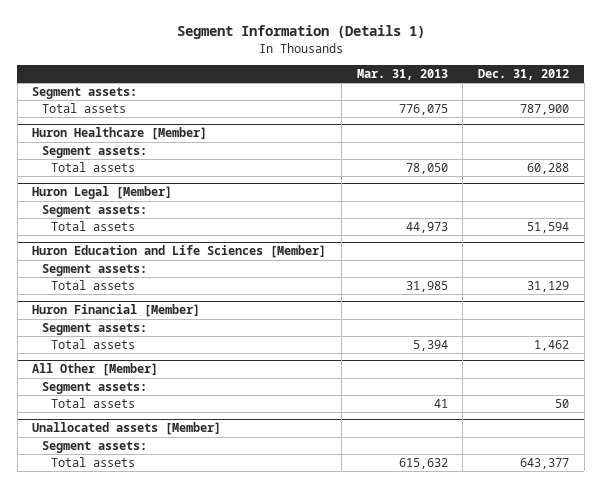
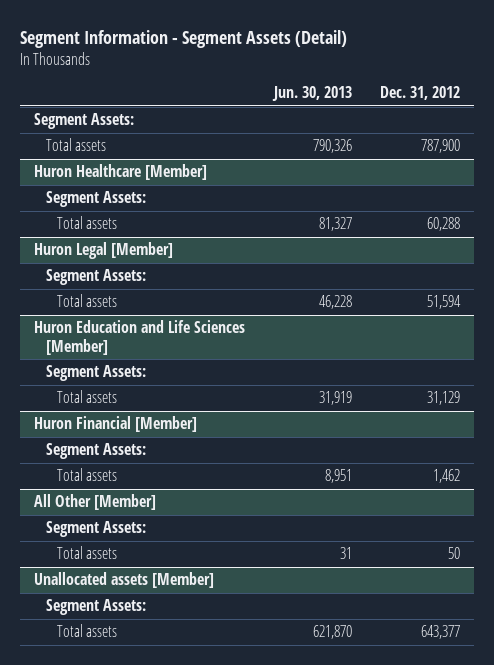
[176,25,425,40] Segment Information (Details 1) -> [20,30,348,49] Segment Information - Segment Assets (Detail)
[356,68,448,80] Mar. 31, 2013 -> none
none -> [271,86,352,102] Jun. 30, 2013
[32,87,138,100] Segment assets: -> [34,113,135,130] Segment Assets:
[41,146,147,159] Segment assets: -> [45,191,146,208] Segment Assets:
[41,205,147,218] Segment assets: -> [45,269,146,286] Segment Assets:
[41,264,147,277] Segment assets: -> [45,365,146,382] Segment Assets:
[41,323,147,336] Segment assets: -> [45,443,146,460] Segment Assets:
[41,382,147,395] Segment assets: -> [45,521,146,538] Segment Assets:
[41,441,147,454] Segment assets: -> [45,599,146,616] Segment Assets:

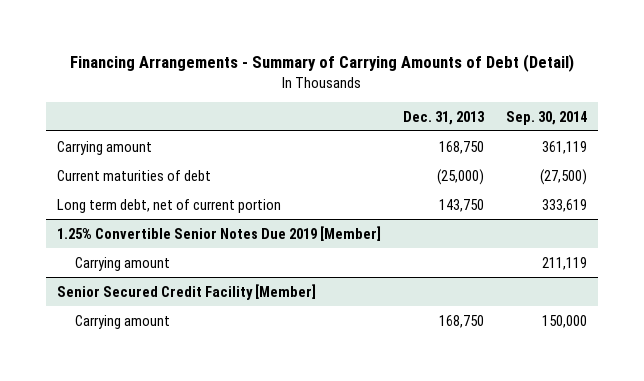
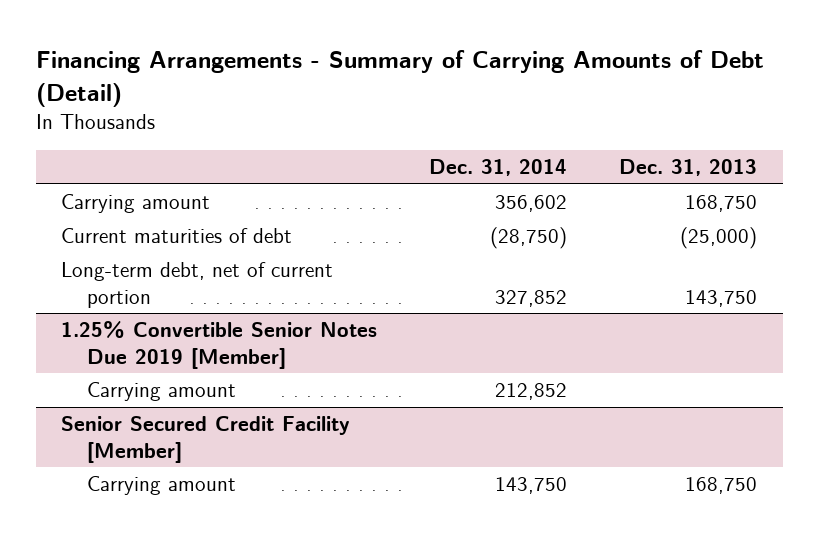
[506,110,588,125] Sep. 30, 2014 -> none
none -> [429,159,568,177] Dec. 31, 2014
[56,198,281,213] Long term debt, net of current portion -> [61,262,334,308] Long-term debt, net of current portion

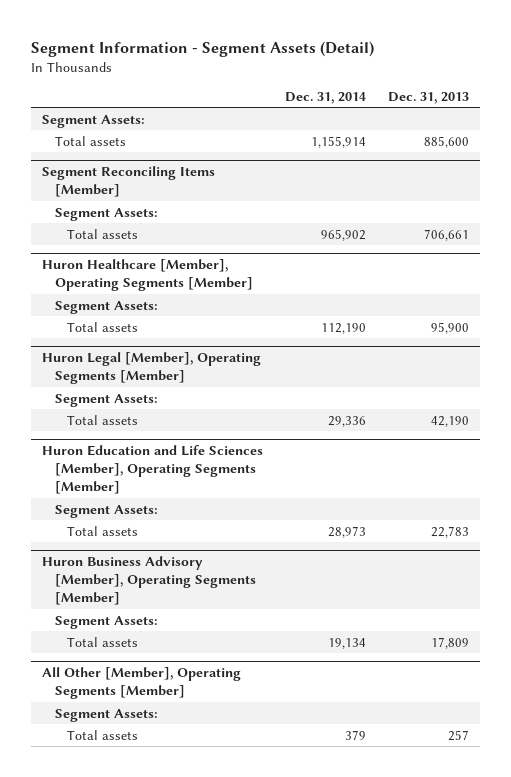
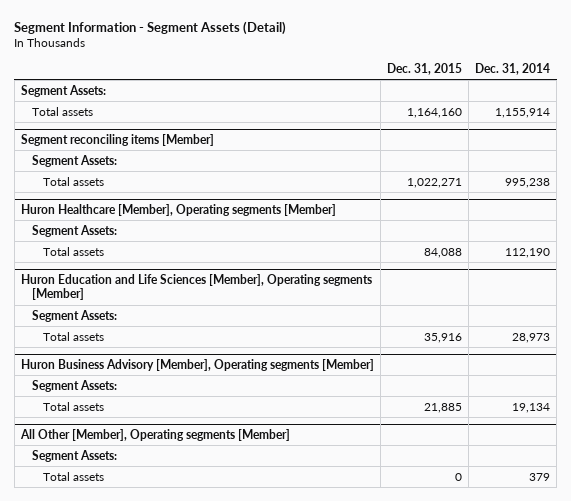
[388,91,470,104] Dec. 31, 2013 -> none
none -> [386,63,462,76] Dec. 31, 2015
[42,166,216,198] Segment Reconciling Items [Member] -> [20,133,214,146] Segment reconciling items [Member]
[321,228,367,241] 965,902 -> [505,177,551,188] 995,238
[42,259,253,292] Huron Healthcare [Member], Operating Segments [Member] -> [20,203,336,216] Huron Healthcare [Member], Operating segments [Member]
[42,352,262,385] Huron Legal [Member], Operating Segments [Member] -> none
[54,393,158,407] Segment Assets: -> none
[67,414,139,425] Total assets -> none
[42,445,264,495] Huron Education and Life Sciences [Member], Operating Segments [Member] -> [20,273,372,301] Huron Education and Life Sciences [Member], Operating segments [Member]
[42,556,256,606] Huron Business Advisory [Member], Operating Segments [Member] -> [20,358,374,371] Huron Business Advisory [Member], Operating segments [Member]
[42,667,242,700] All Other [Member], Operating Segments [Member] -> [19,428,290,441] All Other [Member], Operating segments [Member]

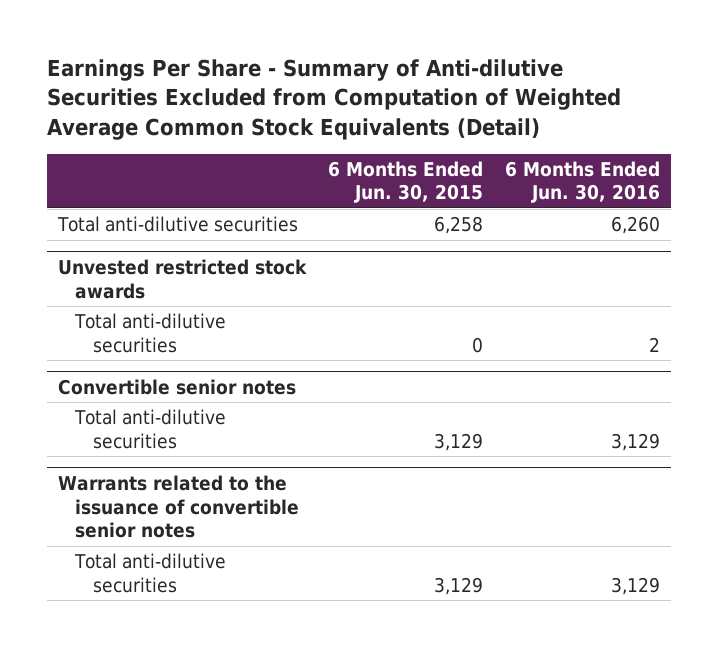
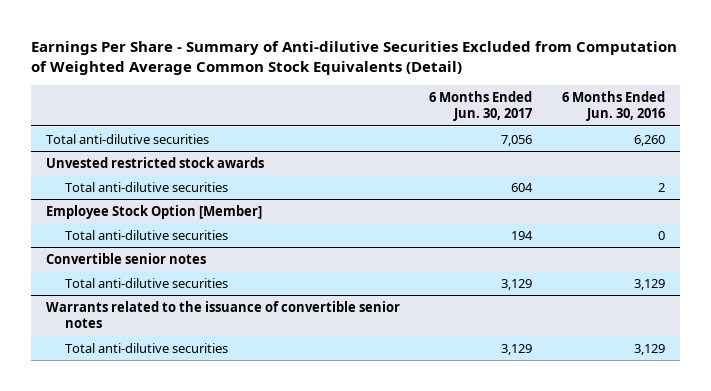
[327,160,483,204] 6 Months Ended Jun. 30, 2015 -> none
none -> [429,91,533,122] 6 Months Ended Jun. 30, 2017
none -> [45,204,262,219] Employee Stock Option [Member]
none -> [64,229,228,240] Total anti-dilutive securities

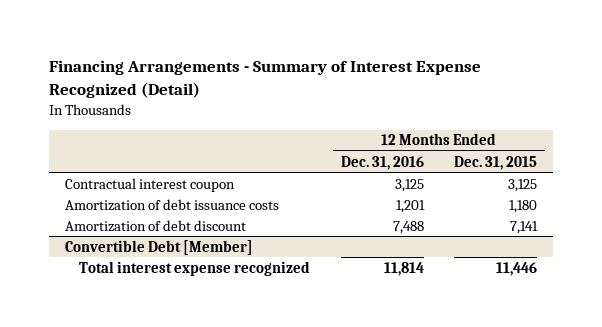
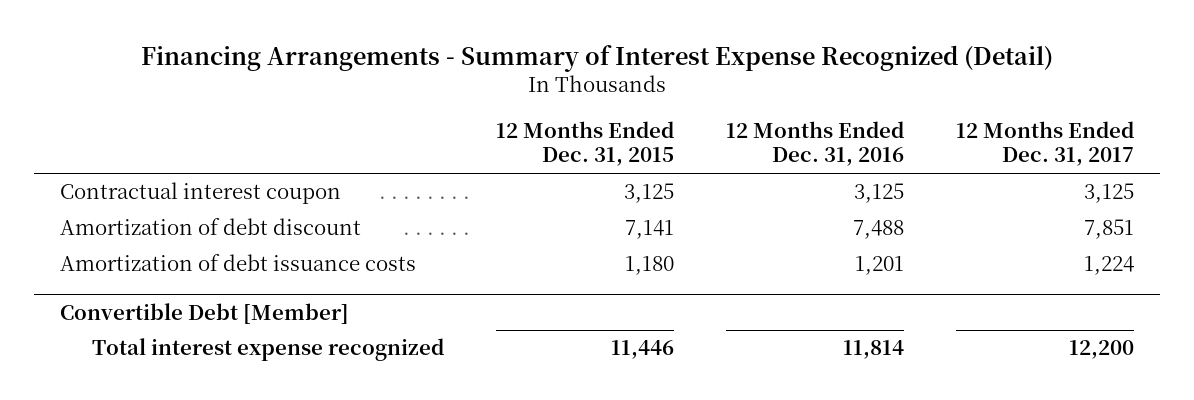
none -> [956,121,1135,167] 12 Months Ended Dec. 31, 2017
[64,198,279,211] Amortization of debt issuance costs -> [59,254,416,272] Amortization of debt issuance costs

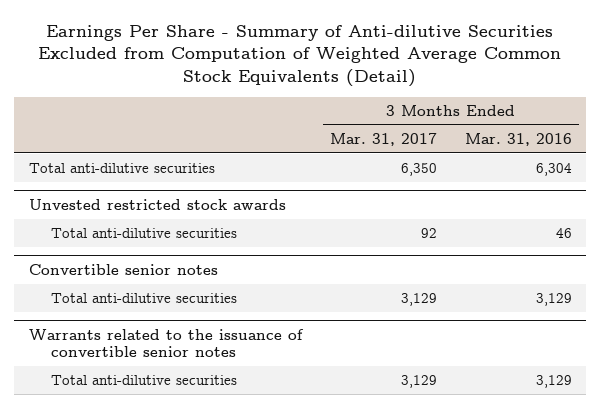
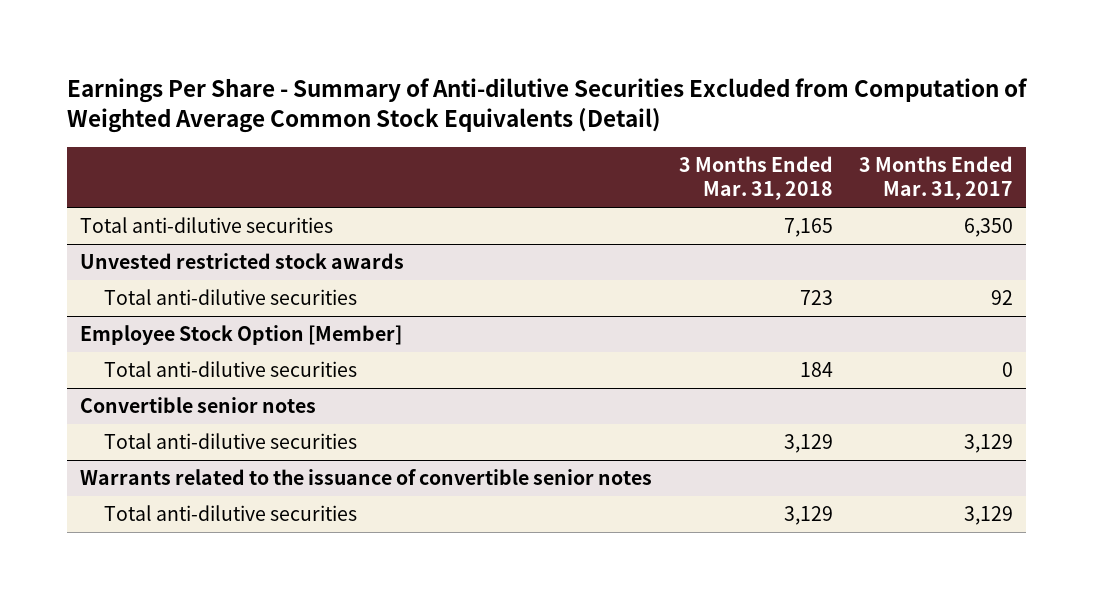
[465,132,573,146] Mar. 31, 2016 -> none
none -> [678,155,833,201] 3 Months Ended Mar. 31, 2018
none -> [80,325,403,346] Employee Stock Option [Member]
none -> [104,361,358,378] Total anti-dilutive securities

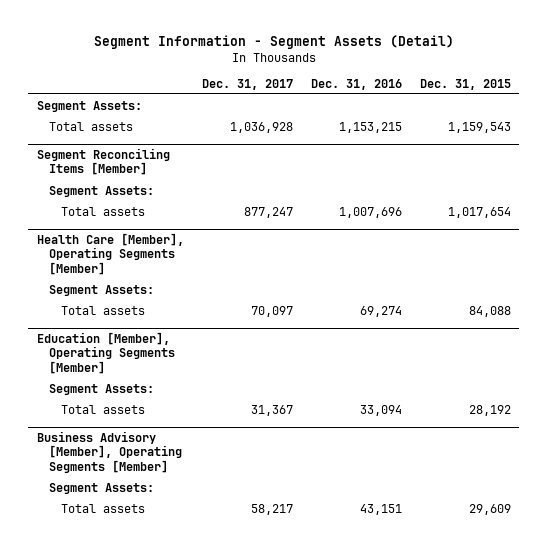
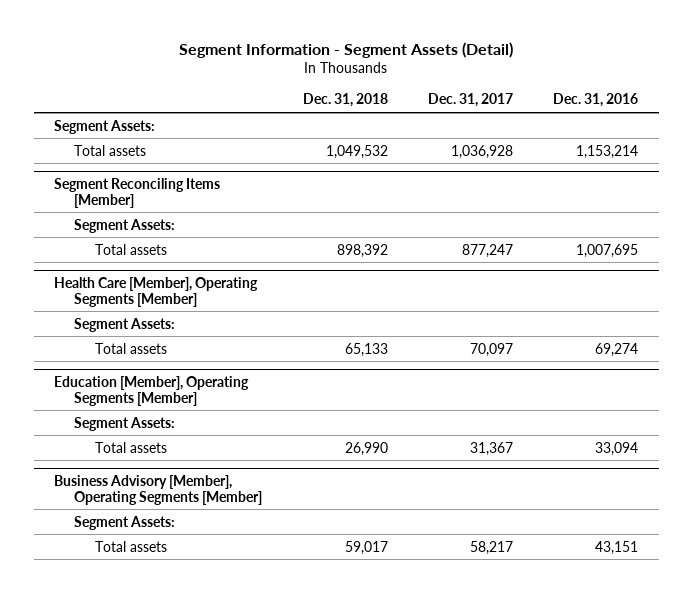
[419,78,511,90] Dec. 31, 2015 -> none
none -> [302,93,388,108] Dec. 31, 2018
[338,121,402,133] 1,153,215 -> [576,144,639,159] 1,153,214
[338,206,402,218] 1,007,696 -> [576,243,639,258] 1,007,695

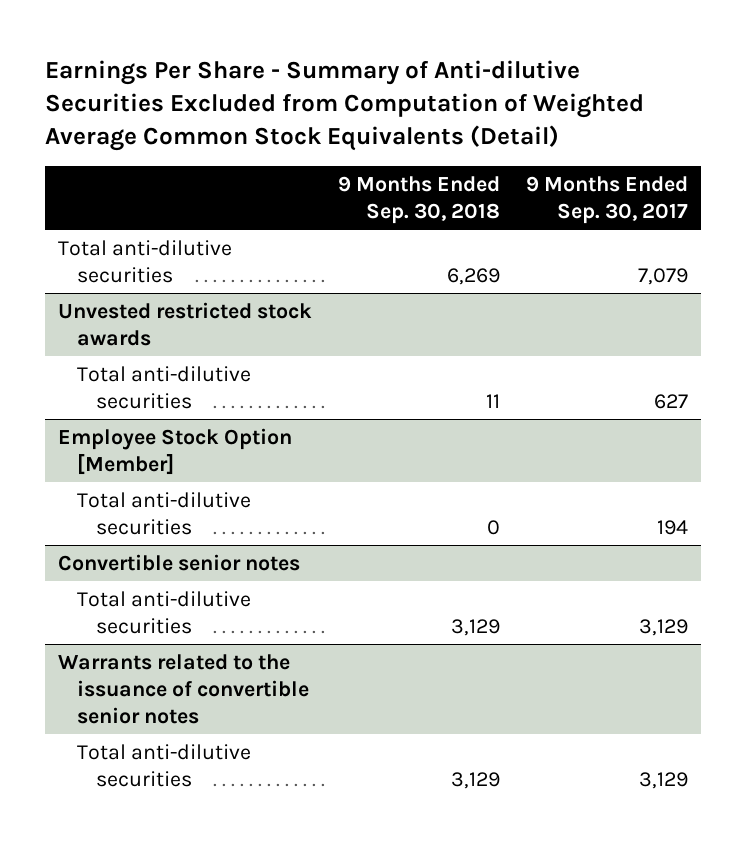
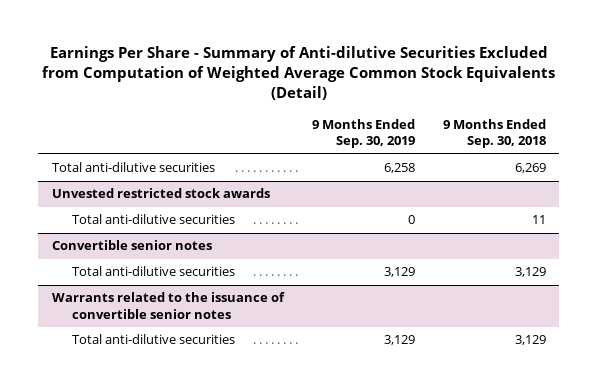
[525,175,688,224] 9 Months Ended Sep. 30, 2017 -> none
none -> [311,118,415,149] 9 Months Ended Sep. 30, 2019
[57,427,292,475] Employee Stock Option [Member] -> none
[76,491,251,535] Total anti-dilutive securities -> none

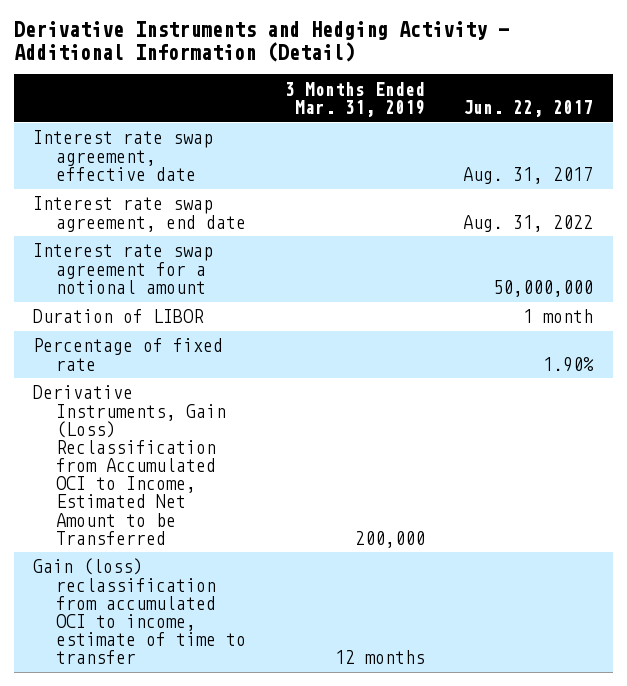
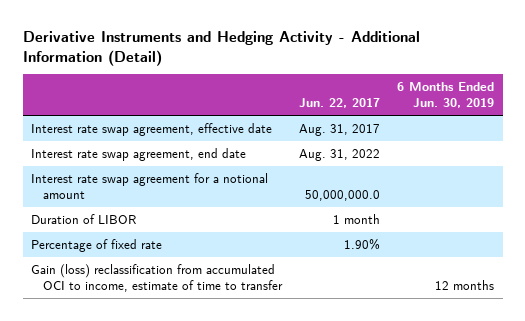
[284,81,425,117] 3 Months Ended Mar. 31, 2019 -> none
none -> [396,82,494,109] 6 Months Ended Jun. 30, 2019
[493,279,594,297] 50,000,000 -> [304,189,380,201] 50,000,000.0
[33,385,227,545] Derivative Instruments, Gain (Loss) Reclassification from Accumulated OCI to Income, Estimated Net Amount to be Transferred -> none

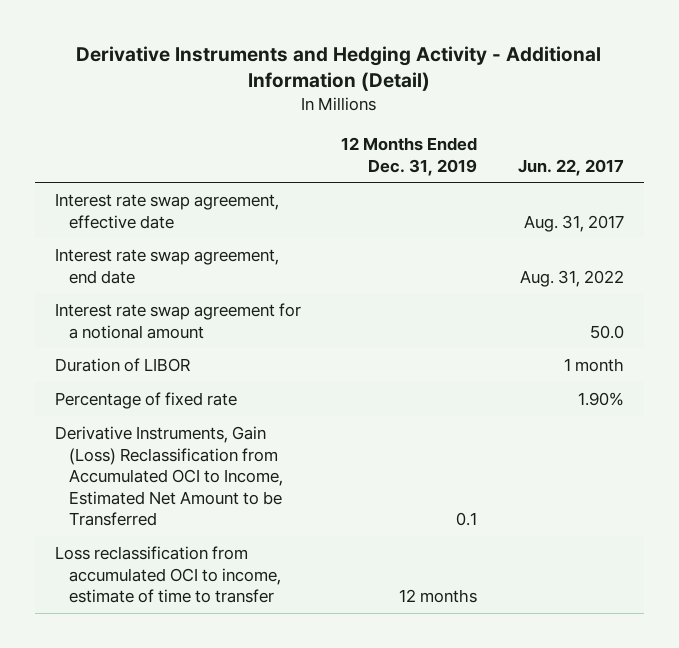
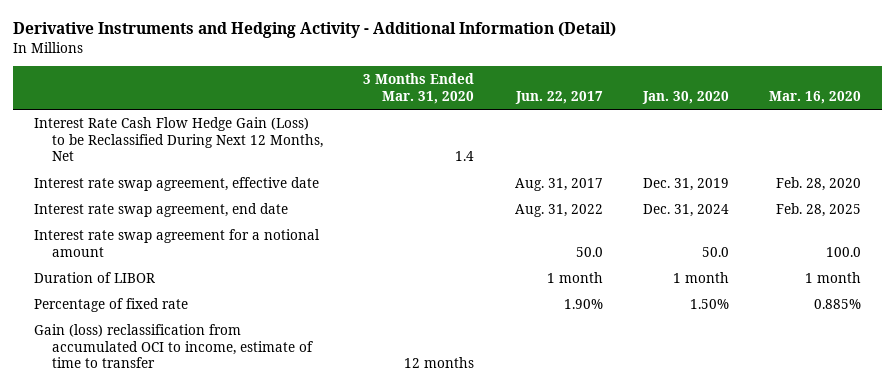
[341,136,478,176] 12 Months Ended Dec. 31, 2019 -> none
none -> [363,73,475,105] 3 Months Ended Mar. 31, 2020
none -> [641,91,729,105] Jan. 30, 2020
none -> [769,91,862,105] Mar. 16, 2020
none -> [33,117,323,162] Interest Rate Cash Flow Hedge Gain (Loss) to be Reclassified During Next 12 Months, Net
[54,425,284,527] Derivative Instruments, Gain (Loss) Reclassification from Accumulated OCI to Income, Estimated Net Amount to be Transferred -> none
[54,545,282,604] Loss reclassification from accumulated OCI to income, estimate of time to transfer -> [33,324,313,369] Gain (loss) reclassification from accumulated OCI to income, estimate of time to transfer

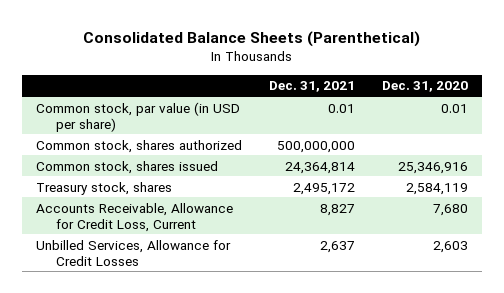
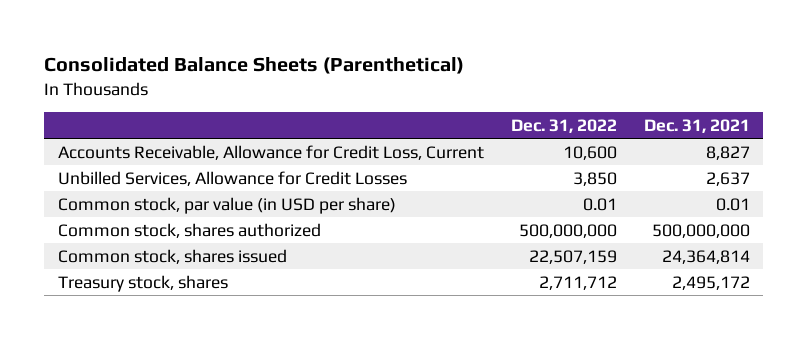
[382,81,469,93] Dec. 31, 2020 -> none
none -> [510,118,617,133] Dec. 31, 2022
[35,202,233,232] Accounts Receivable, Allowance for Credit Loss, Current -> [57,144,484,160] Accounts Receivable, Allowance for Credit Loss, Current
[35,239,231,266] Unbilled Services, Allowance for Credit Losses -> [57,170,407,186] Unbilled Services, Allowance for Credit Losses

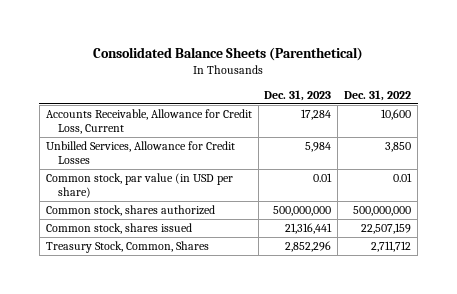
[643,118,750,133] Dec. 31, 2021 -> none
none -> [264,89,332,101] Dec. 31, 2023
[57,274,228,292] Treasury stock, shares -> [45,241,209,254] Treasury Stock, Common, Shares

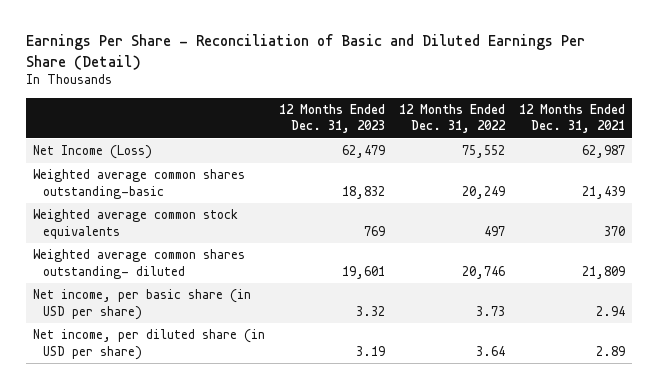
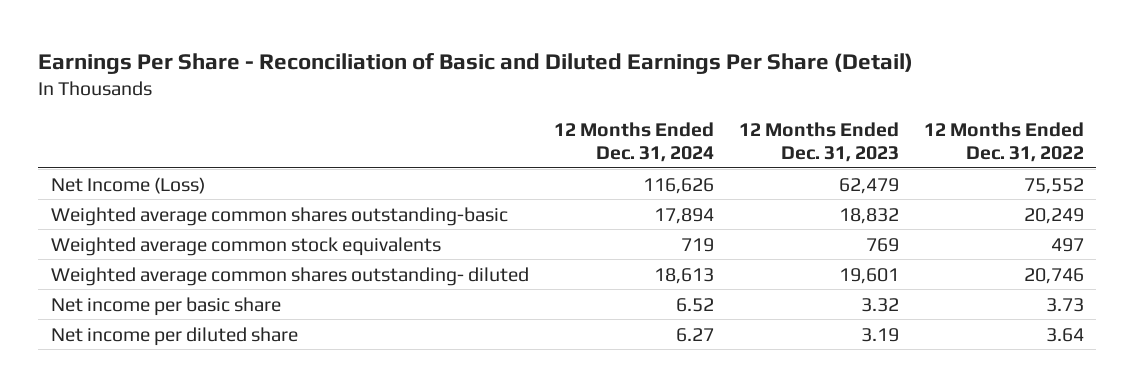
[518,103,625,134] 12 Months Ended Dec. 31, 2021 -> none
none -> [553,121,714,163] 12 Months Ended Dec. 31, 2024
[32,289,251,320] Net income, per basic share (in USD per share) -> [50,296,281,316] Net income per basic share
[32,329,265,360] Net income, per diluted share (in USD per share) -> [50,326,298,346] Net income per diluted share

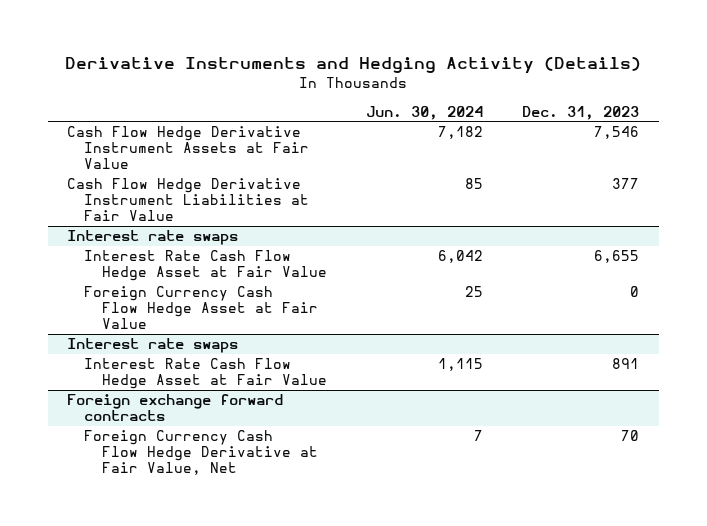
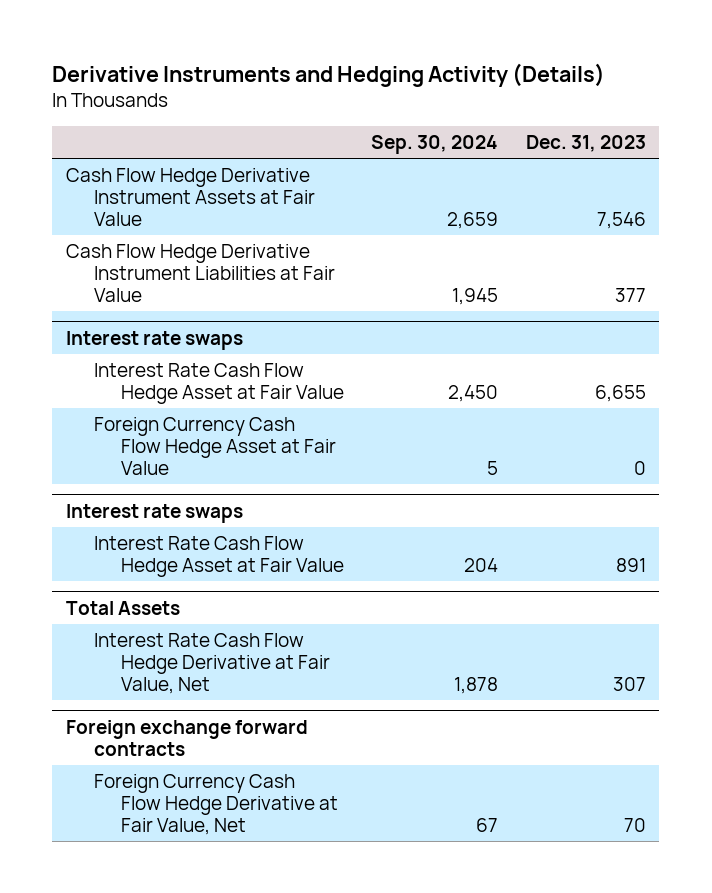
[365,105,483,120] Jun. 30, 2024 -> none
none -> [371,134,499,154] Sep. 30, 2024
none -> [66,600,181,615] Total Assets
none -> [93,632,331,694] Interest Rate Cash Flow Hedge Derivative at Fair Value, Net

